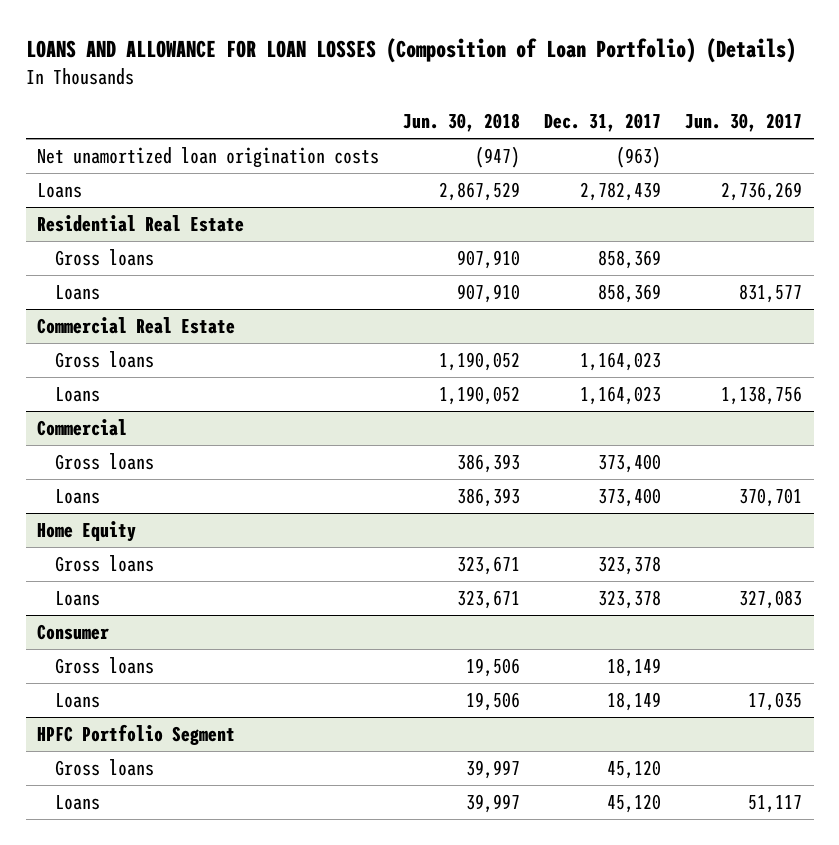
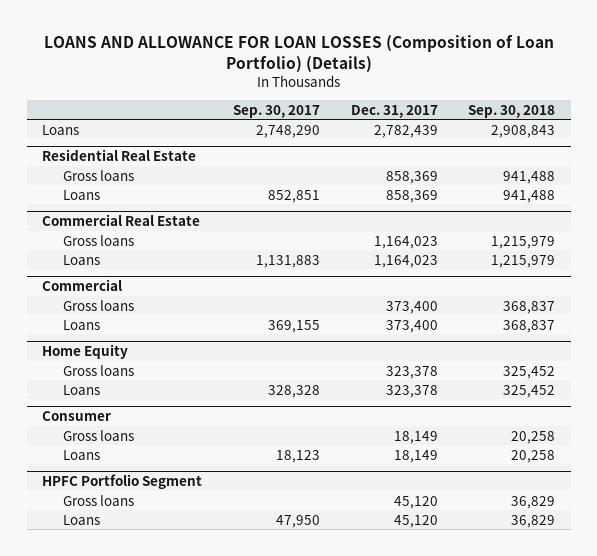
[403,113,521,133] Jun. 30, 2018 -> none
[684,113,802,133] Jun. 30, 2017 -> none
none -> [232,104,320,118] Sep. 30, 2017
none -> [468,104,556,118] Sep. 30, 2018
[37,147,380,169] Net unamortized loan origination costs -> none

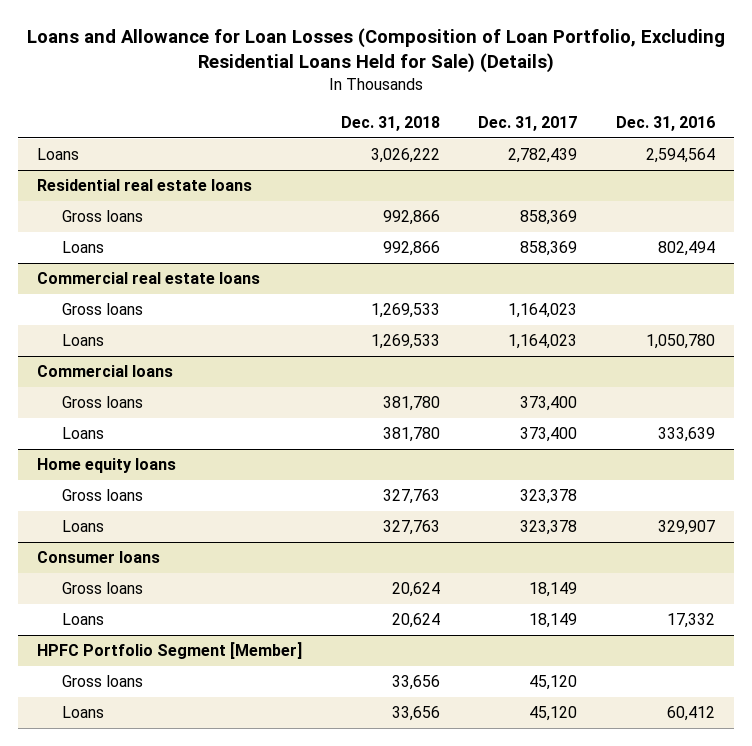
[43,34,554,73] LOANS AND ALLOWANCE FOR LOAN LOSSES (Composition of Loan Portfolio) (Details) -> [27,28,726,74] Loans and Allowance for Loan Losses (Composition of Loan Portfolio, Excluding Residential Loans Held for Sale) (Details)
[232,104,320,118] Sep. 30, 2017 -> none
[468,104,556,118] Sep. 30, 2018 -> none
none -> [340,116,440,132] Dec. 31, 2018
none -> [615,116,715,132] Dec. 31, 2016
[42,149,197,162] Residential Real Estate -> [37,179,253,192] Residential real estate loans
[42,214,201,227] Commercial Real Estate -> [37,272,261,285] Commercial real estate loans
[42,279,123,292] Commercial -> [37,365,174,378] Commercial loans
[42,344,129,360] Home Equity -> [37,458,177,474] Home equity loans
[42,411,112,422] Consumer -> [37,551,161,564] Consumer loans
[42,474,203,490] HPFC Portfolio Segment -> [37,642,303,660] HPFC Portfolio Segment [Member]

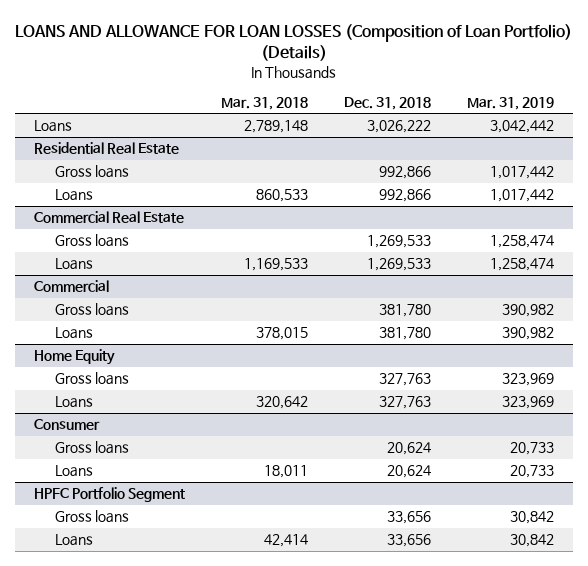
[27,28,726,74] Loans and Allowance for Loan Losses (Composition of Loan Portfolio, Excluding Residential Loans Held for Sale) (Details) -> [14,23,572,62] LOANS AND ALLOWANCE FOR LOAN LOSSES (Composition of Loan Portfolio) (Details)
[478,116,578,132] Dec. 31, 2017 -> none
[615,116,715,132] Dec. 31, 2016 -> none
none -> [220,96,308,110] Mar. 31, 2018
none -> [467,96,555,110] Mar. 31, 2019
[37,179,253,192] Residential real estate loans -> [33,142,179,155] Residential Real Estate
[37,272,261,285] Commercial real estate loans -> [33,211,184,224] Commercial Real Estate
[37,365,174,378] Commercial loans -> [33,280,109,293] Commercial
[37,458,177,474] Home equity loans -> [33,349,115,366] Home Equity
[37,551,161,564] Consumer loans -> [33,419,100,431] Consumer
[37,642,303,660] HPFC Portfolio Segment [Member] -> [33,487,185,503] HPFC Portfolio Segment

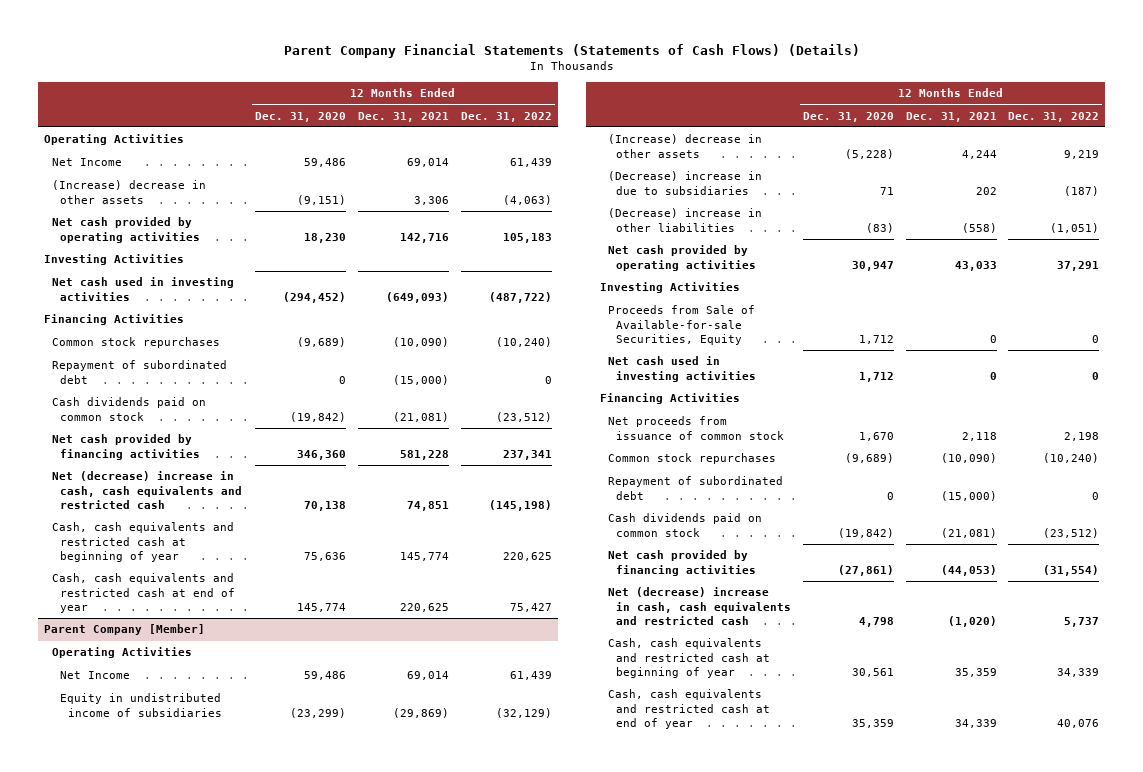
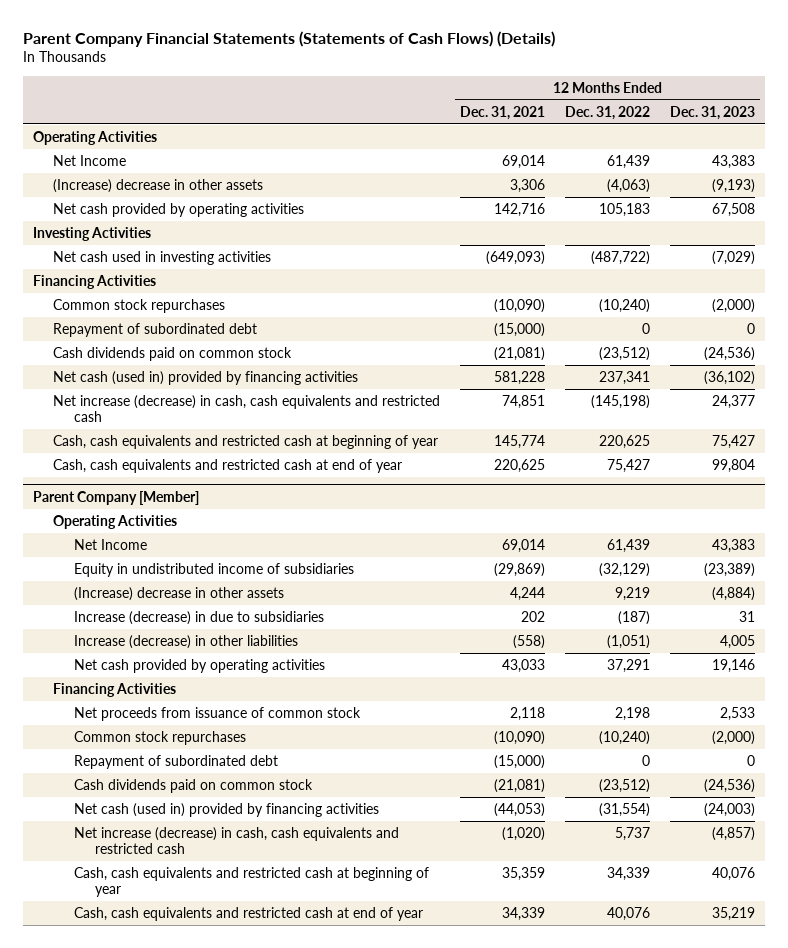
[255,111,347,122] Dec. 31, 2020 -> none
none -> [670,105,756,120] Dec. 31, 2023
[52,434,201,460] Net cash provided by financing activities -> [53,370,359,385] Net cash (used in) provided by financing activities
[52,471,243,509] Net (decrease) increase in cash, cash equivalents and restricted cash -> [53,394,441,422] Net increase (decrease) in cash, cash equivalents and restricted cash
[607,171,762,195] (Decrease) increase in due to subsidiaries -> [74,610,325,625] Increase (decrease) in due to subsidiaries
[607,208,762,232] (Decrease) increase in other liabilities -> [74,634,299,649] Increase (decrease) in other liabilities
[599,282,740,294] Investing Activities -> none
[607,305,755,345] Proceeds from Sale of Available-for-sale Securities, Equity -> none
[607,356,756,382] Net cash used in investing activities -> none
[607,550,756,576] Net cash provided by financing activities -> [74,802,380,817] Net cash (used in) provided by financing activities
[607,587,791,625] Net (decrease) increase in cash, cash equivalents and restricted cash -> [74,826,400,854] Net increase (decrease) in cash, cash equivalents and restricted cash

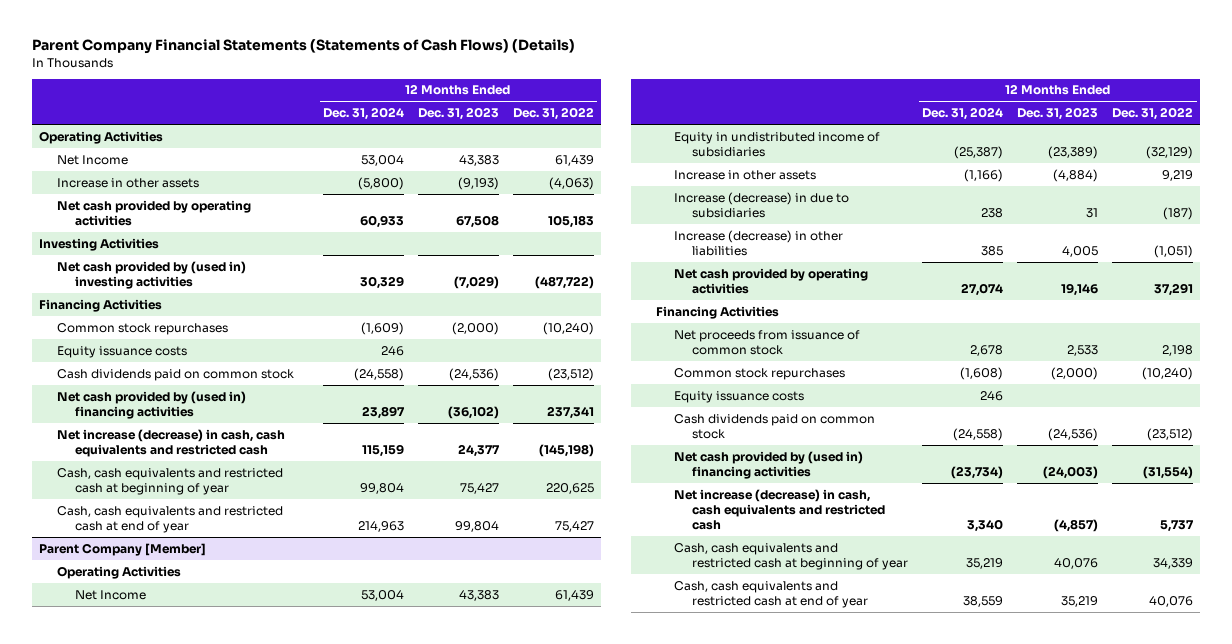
[460,105,546,120] Dec. 31, 2021 -> none
none -> [323,107,405,121] Dec. 31, 2024
[53,178,264,193] (Increase) decrease in other assets -> [56,177,199,188] Increase in other assets
[53,250,272,265] Net cash used in investing activities -> [56,260,246,290] Net cash provided by (used in) investing activities
[53,322,258,337] Repayment of subordinated debt -> none
none -> [56,345,187,358] Equity issuance costs
[53,370,359,385] Net cash (used in) provided by financing activities -> [56,390,246,420] Net cash provided by (used in) financing activities
[74,586,285,601] (Increase) decrease in other assets -> [674,169,817,180] Increase in other assets
[74,754,279,769] Repayment of subordinated debt -> none
none -> [674,390,805,403] Equity issuance costs
[74,802,380,817] Net cash (used in) provided by financing activities -> [674,450,864,480] Net cash provided by (used in) financing activities

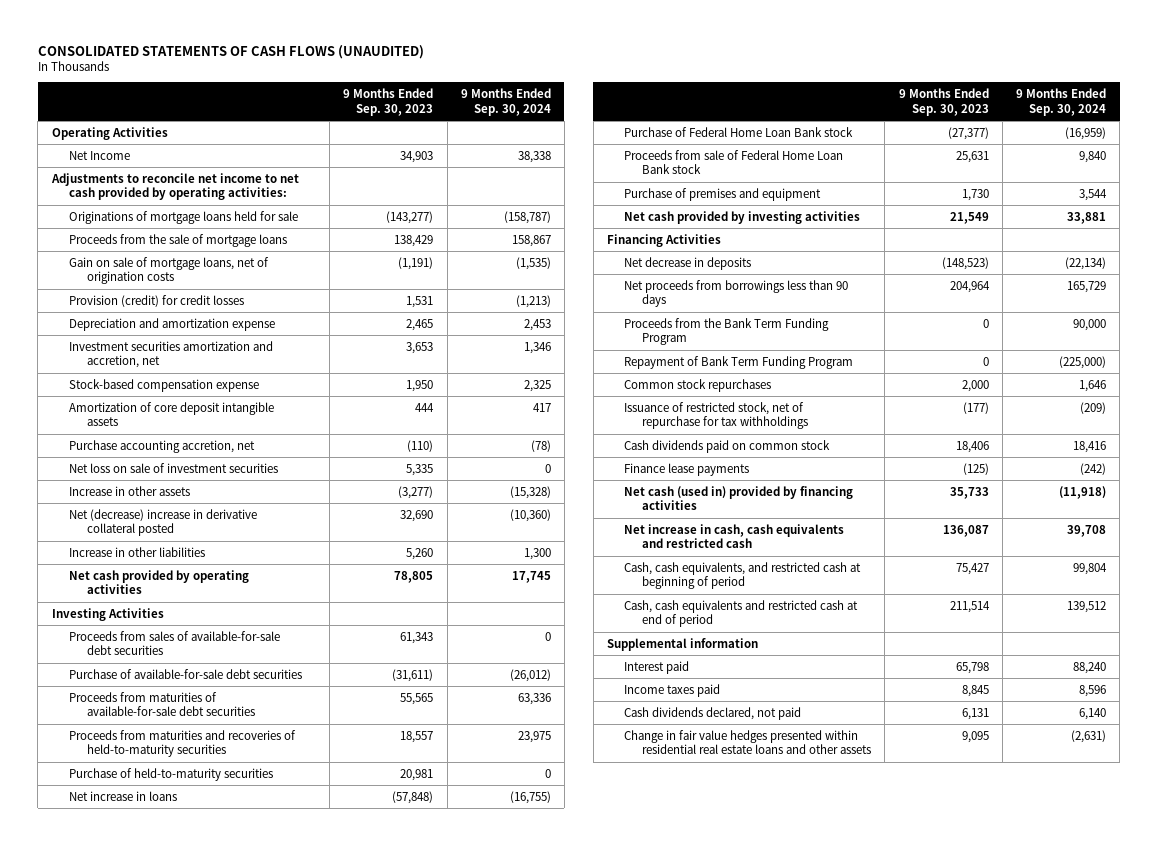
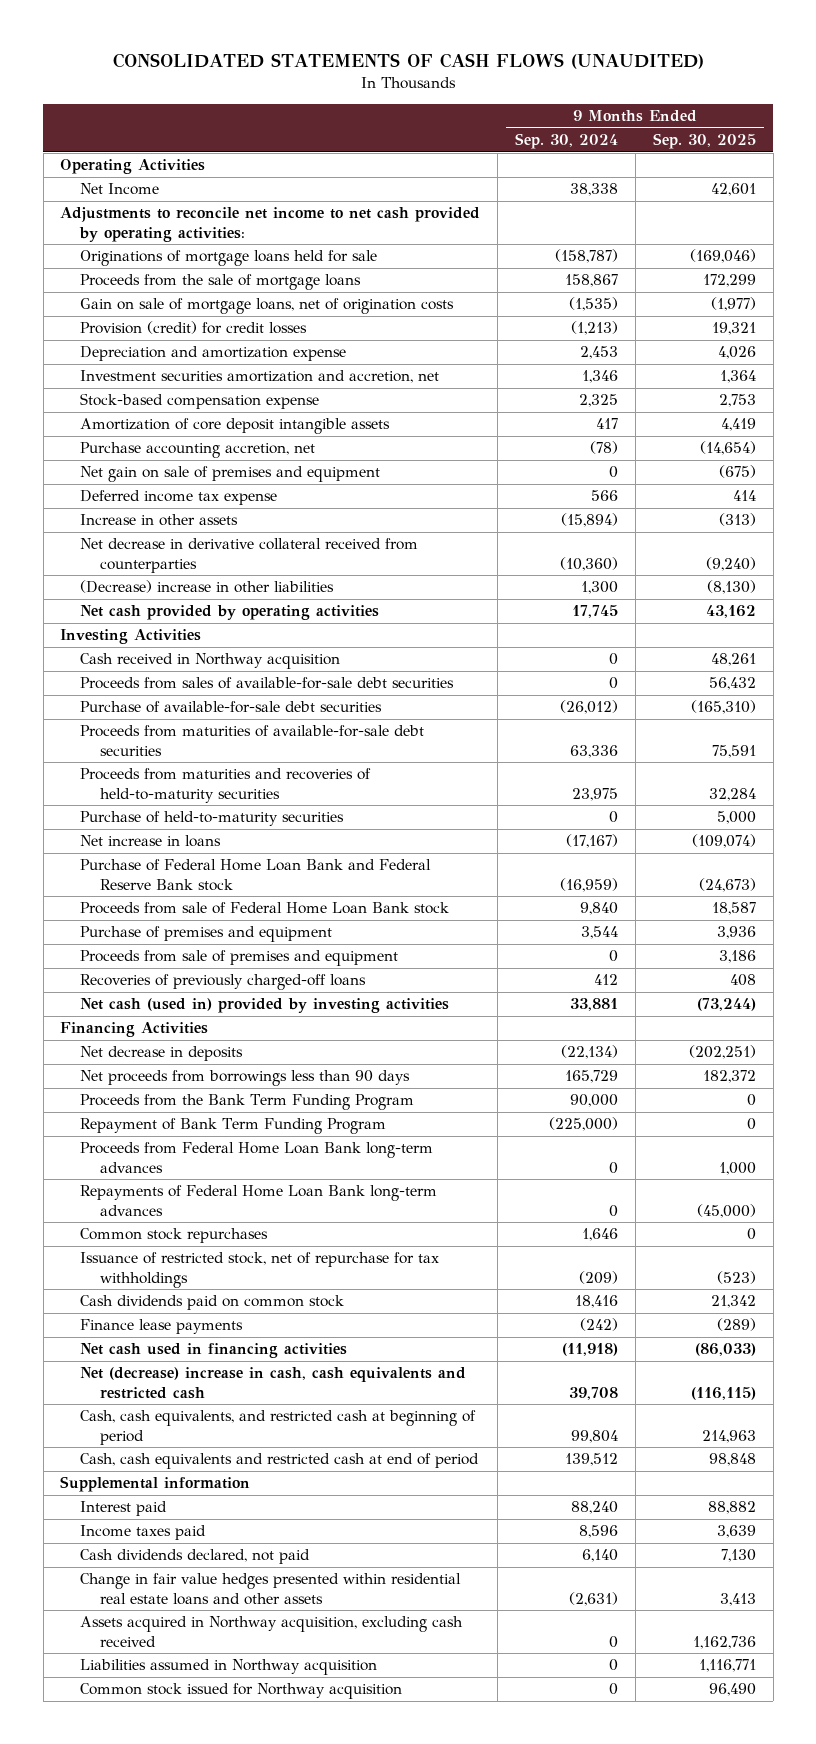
[343,88,434,116] 9 Months Ended Sep. 30, 2023 -> none
none -> [652,133,756,150] Sep. 30, 2025
[69,462,279,473] Net loss on sale of investment securities -> none
none -> [80,466,381,483] Net gain on sale of premises and equipment
none -> [80,490,278,506] Deferred income tax expense
[509,485,551,499] (15,328) -> [561,513,619,528] (15,894)
[69,508,258,537] Net (decrease) increase in derivative collateral posted -> [80,538,419,573] Net decrease in derivative collateral received from counterparties
[69,546,206,557] Increase in other liabilities -> [80,580,335,594] (Decrease) increase in other liabilities
none -> [80,653,341,670] Cash received in Northway acquisition
[509,790,551,804] (16,755) -> [566,834,619,849] (17,167)
[624,126,854,137] Purchase of Federal Home Loan Bank stock -> [80,859,432,891] Purchase of Federal Home Loan Bank and Federal Reserve Bank stock
none -> [80,950,399,967] Proceeds from sale of premises and equipment
none -> [80,974,367,991] Recoveries of previously charged-off loans
[624,210,861,224] Net cash provided by investing activities -> [80,998,450,1014] Net cash (used in) provided by investing activities
none -> [80,1142,434,1173] Proceeds from Federal Home Loan Bank long-term advances
none -> [80,1185,438,1216] Repayments of Federal Home Loan Bank long-term advances
[624,485,854,511] Net cash (used in) provided by financing activities -> [80,1343,348,1359] Net cash used in financing activities
[624,523,845,549] Net increase in cash, cash equivalents and restricted cash -> [80,1367,467,1399] Net (decrease) increase in cash, cash equivalents and restricted cash
none -> [80,1616,464,1647] Assets acquired in Northway acquisition, excluding cash received
none -> [80,1659,378,1676] Liabilities assumed in Northway acquisition
none -> [80,1683,403,1700] Common stock issued for Northway acquisition

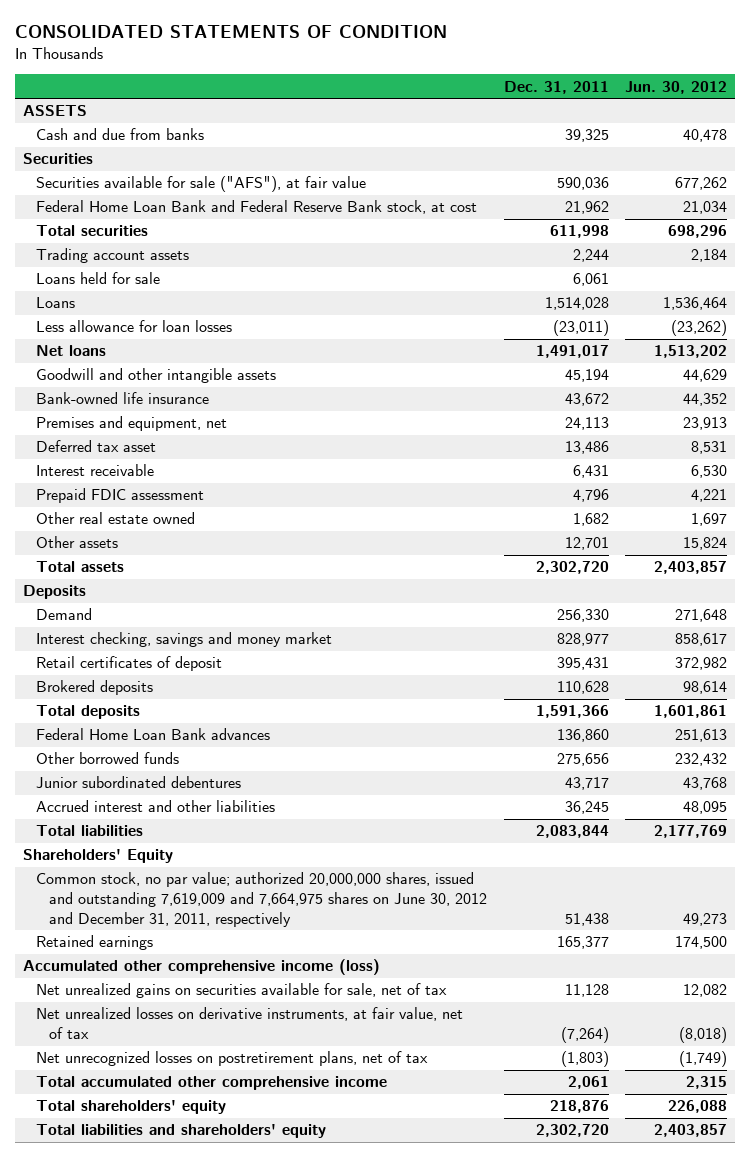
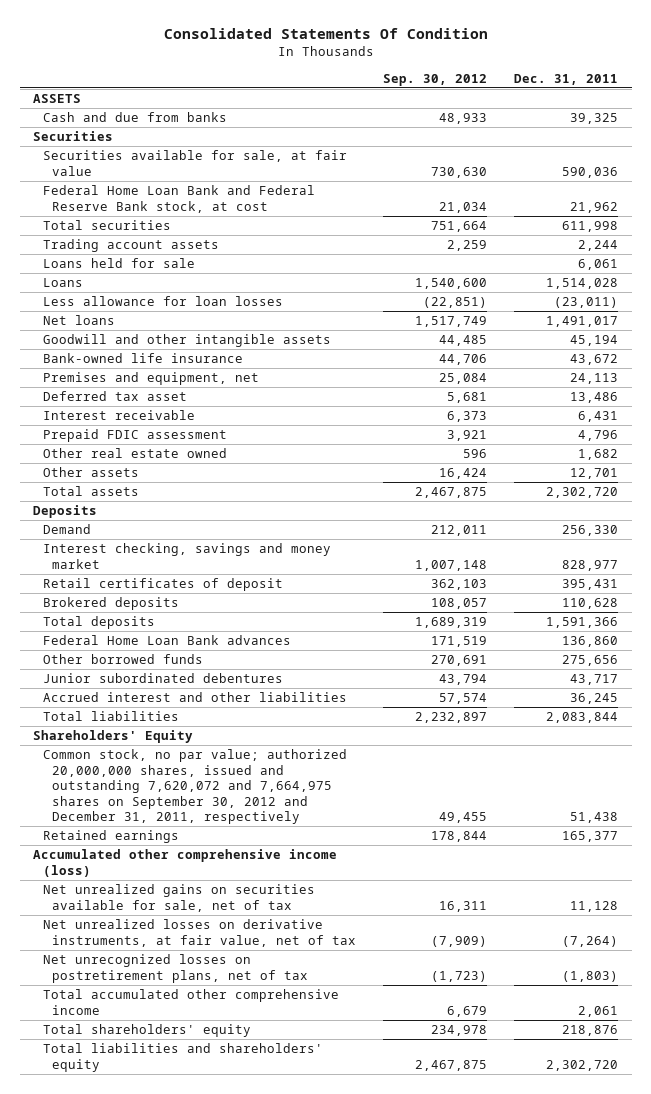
[14,25,447,39] CONSOLIDATED STATEMENTS OF CONDITION -> [163,28,488,40] Consolidated Statements Of Condition
[624,80,727,94] Jun. 30, 2012 -> none
none -> [382,73,487,86] Sep. 30, 2012
[36,176,367,193] Securities available for sale ("AFS"), at fair value -> [42,149,347,176] Securities available for sale, at fair value
[36,872,488,927] Common stock, no par value; authorized 20,000,000 shares, issued and outstanding 7,619,009 and 7,664,975 shares on June 30, 2012 and December 31, 2011, respectively -> [42,748,347,825] Common stock, no par value; authorized 20,000,000 shares, issued and outstanding 7,620,072 and 7,664,975 shares on September 30, 2012 and December 31, 2011, respectively

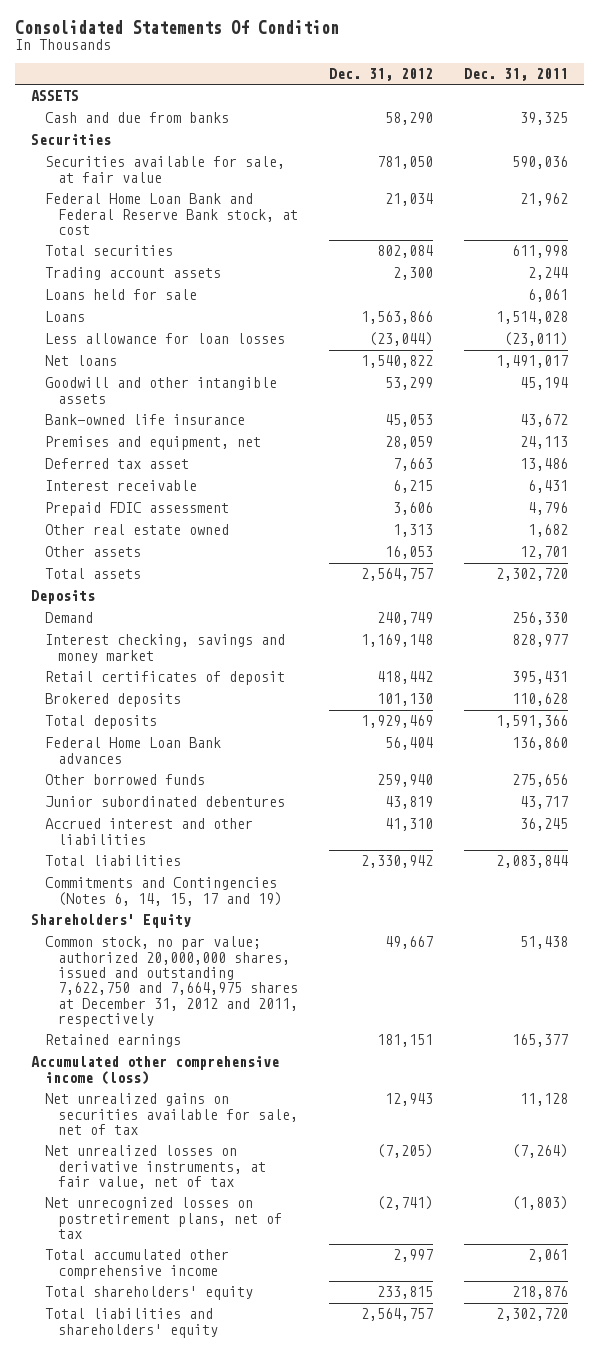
[382,73,487,86] Sep. 30, 2012 -> none
none -> [329,67,434,81] Dec. 31, 2012
none -> [44,877,283,906] Commitments and Contingencies (Notes 6, 14, 15, 17 and 19)
[42,748,347,825] Common stock, no par value; authorized 20,000,000 shares, issued and outstanding 7,620,072 and 7,664,975 shares on September 30, 2012 and December 31, 2011, respectively -> [44,936,299,1028] Common stock, no par value; authorized 20,000,000 shares, issued and outstanding 7,622,750 and 7,664,975 shares at December 31, 2012 and 2011, respectively

